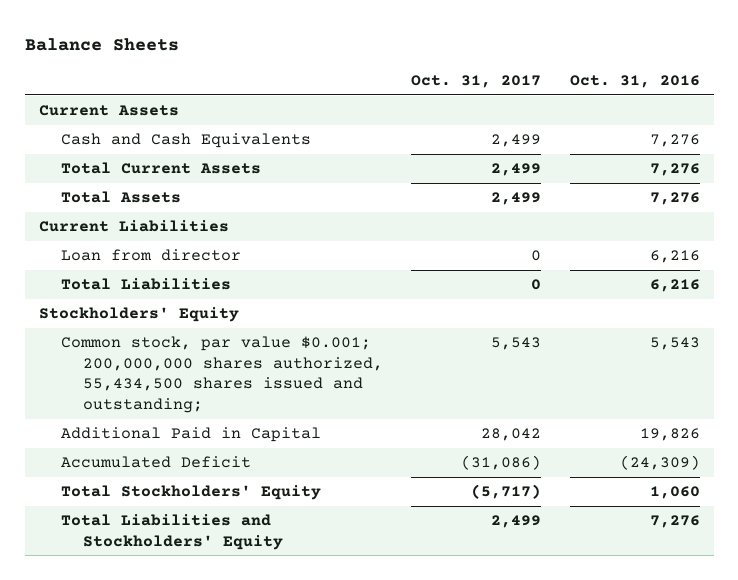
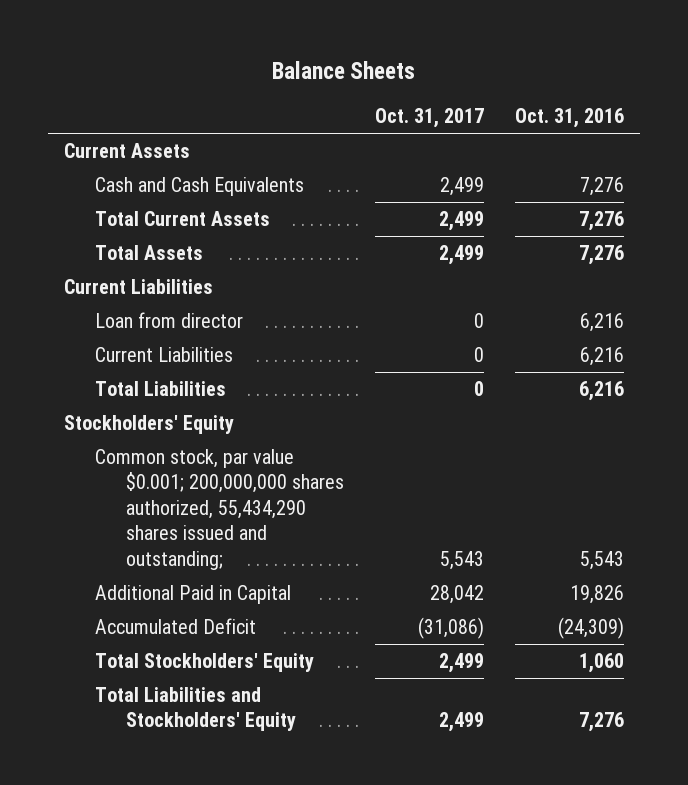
none -> [94,347,233,363] Current Liabilities
[61,335,384,414] Common stock, par value $0.001; 200,000,000 shares authorized, 55,434,500 shares issued and outstanding; -> [94,449,344,570] Common stock, par value $0.001; 200,000,000 shares authorized, 55,434,290 shares issued and outstanding;
[471,483,542,499] (5,717) -> [439,653,485,674] 2,499

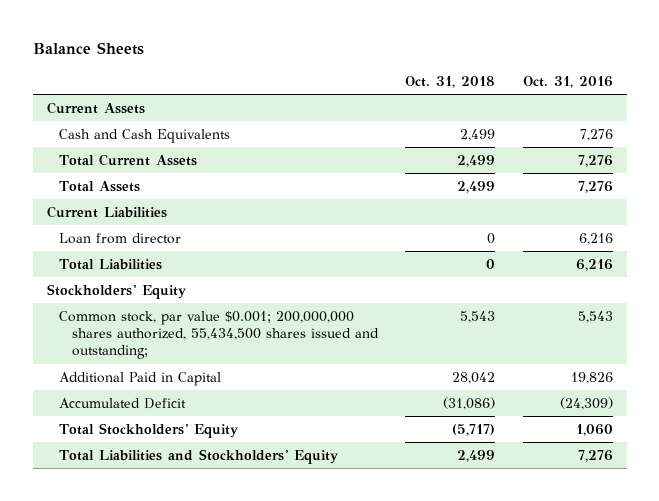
[375,108,485,129] Oct. 31, 2017 -> none
none -> [405,75,496,88] Oct. 31, 2018
[94,347,233,363] Current Liabilities -> none
[94,449,344,570] Common stock, par value $0.001; 200,000,000 shares authorized, 55,434,290 shares issued and outstanding; -> [59,310,379,360] Common stock, par value $0.001; 200,000,000 shares authorized, 55,434,500 shares issued and outstanding;

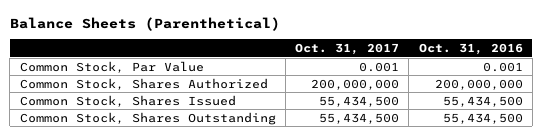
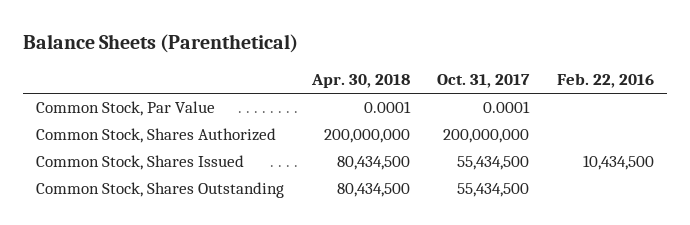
[418,42,523,55] Oct. 31, 2016 -> none
none -> [310,74,410,89] Apr. 30, 2018
none -> [556,73,654,89] Feb. 22, 2016
[359,61,400,72] 0.001 -> [483,101,531,114] 0.0001

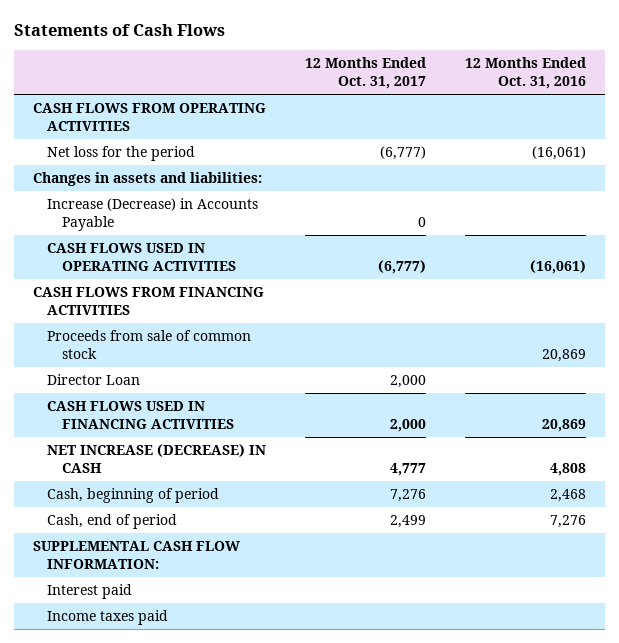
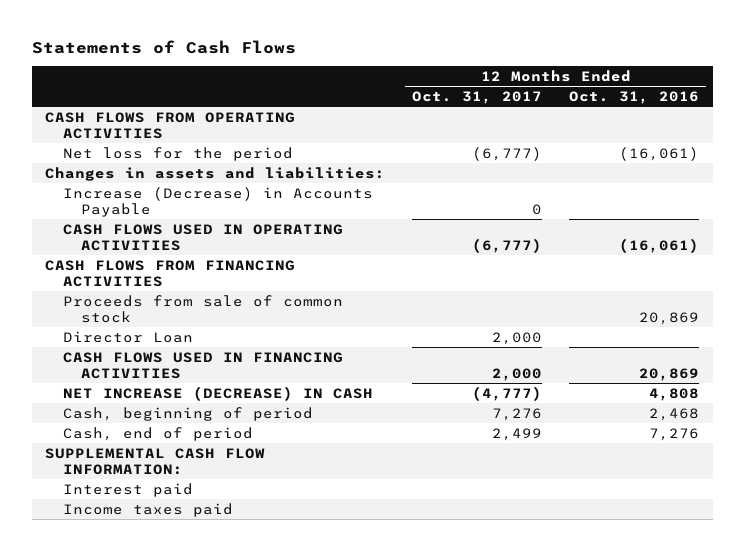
[390,463,427,477] 4,777 -> [472,385,543,401] (4,777)

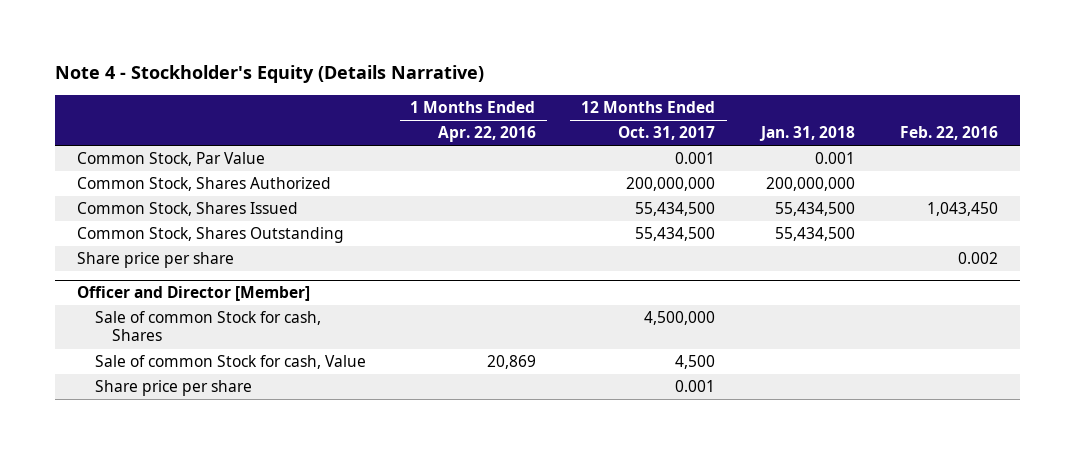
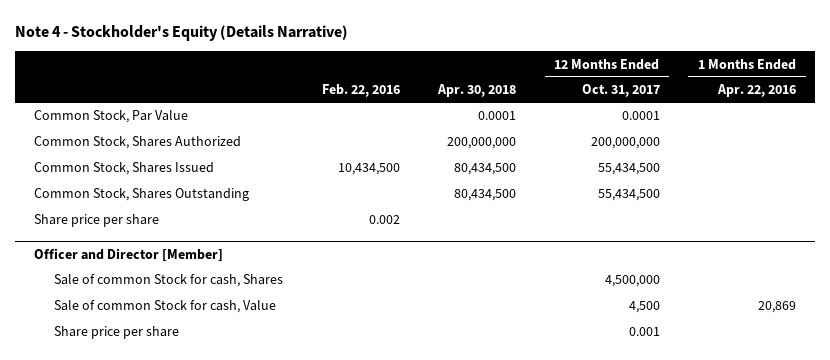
[758,126,855,142] Jan. 31, 2018 -> none
none -> [437,84,517,98] Apr. 30, 2018
[675,152,716,165] 0.001 -> [621,111,660,121] 0.0001
[926,202,998,217] 1,043,450 -> [337,163,400,176] 10,434,500

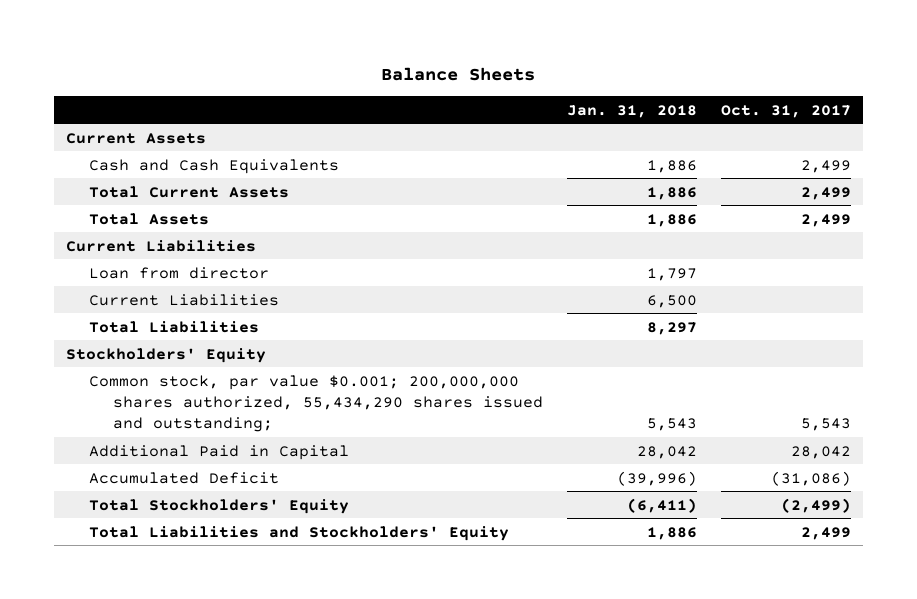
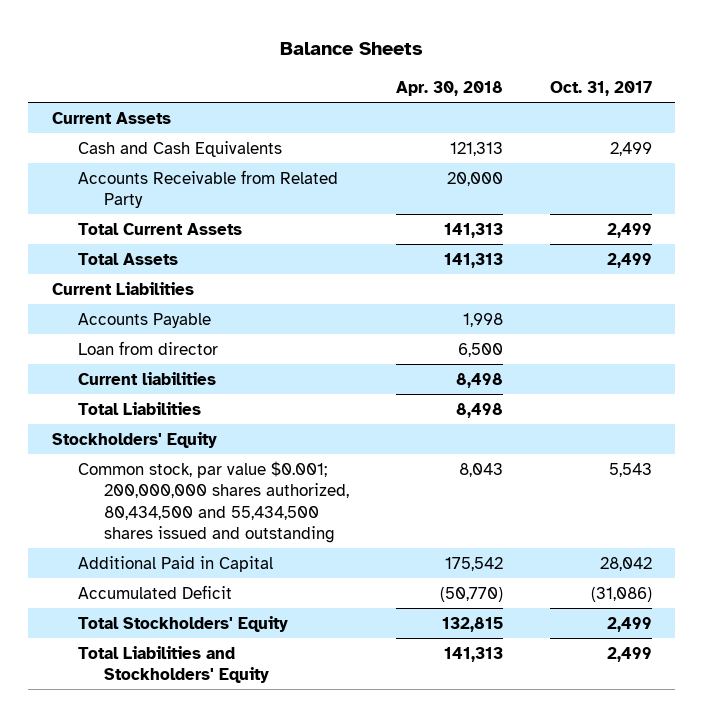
[567,104,698,118] Jan. 31, 2018 -> none
none -> [395,81,503,97] Apr. 30, 2018
none -> [77,169,338,209] Accounts Receivable from Related Party
none -> [77,312,211,328] Accounts Payable
[89,293,280,306] Current Liabilities -> [77,371,216,385] Current liabilities
[89,374,544,432] Common stock, par value $0.001; 200,000,000 shares authorized, 55,434,290 shares issued and outstanding; -> [77,460,349,544] Common stock, par value $0.001; 200,000,000 shares authorized, 80,434,500 and 55,434,500 shares issued and outstanding
[781,497,852,513] (2,499) -> [606,616,652,632] 2,499

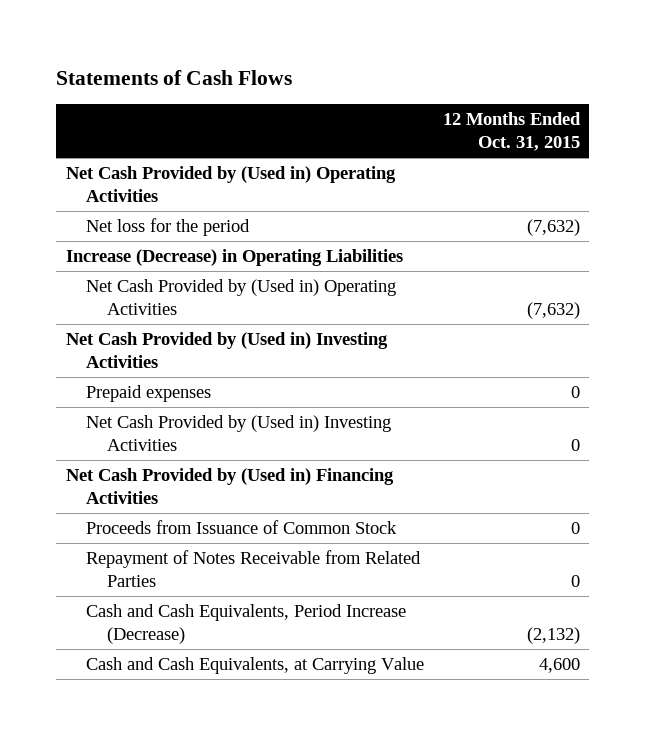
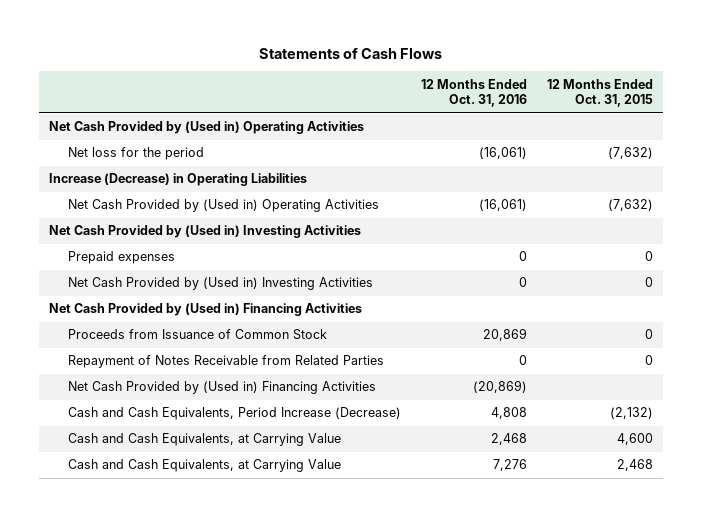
none -> [421,78,528,108] 12 Months Ended Oct. 31, 2016
none -> [68,381,377,395] Net Cash Provided by (Used in) Financing Activities
none -> [68,459,342,473] Cash and Cash Equivalents, at Carrying Value

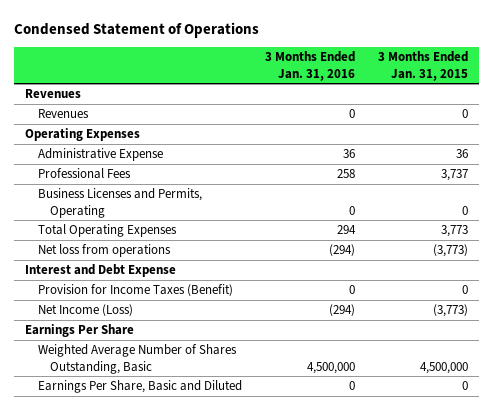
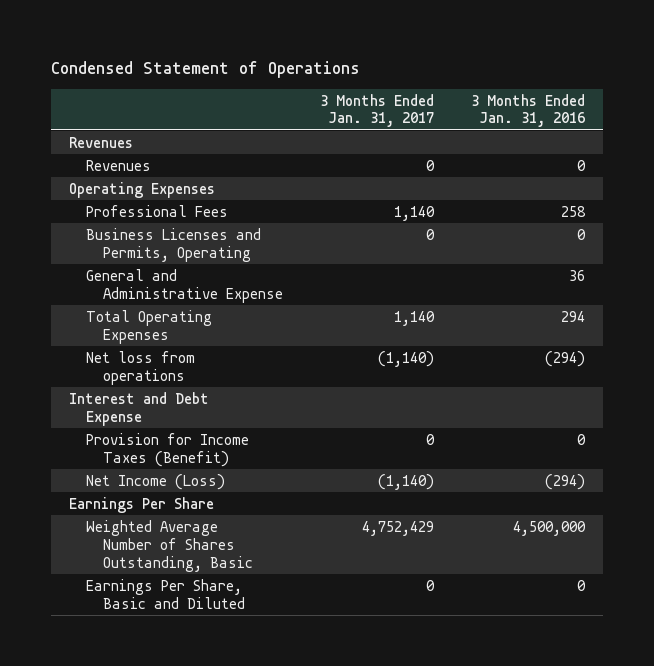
[377,51,468,81] 3 Months Ended Jan. 31, 2015 -> none
none -> [319,93,434,128] 3 Months Ended Jan. 31, 2017
[37,148,163,162] Administrative Expense -> none
none -> [86,268,283,303] General and Administrative Expense

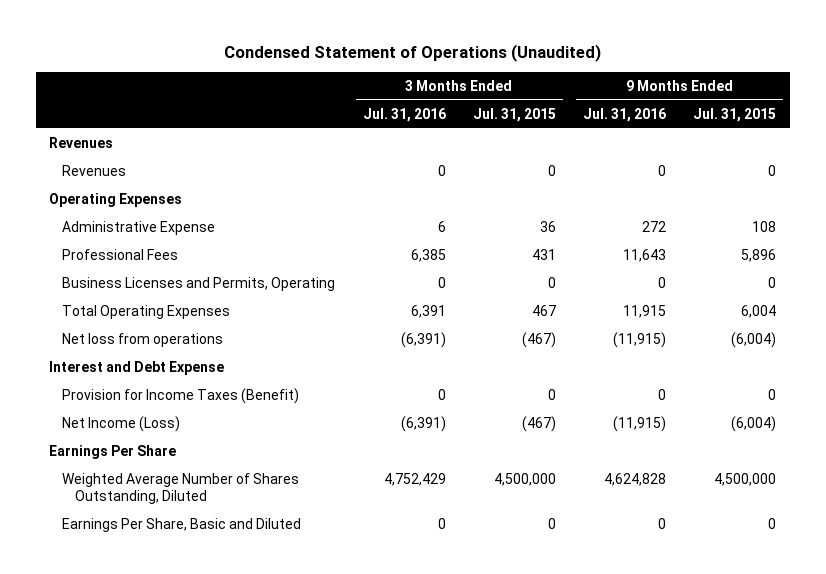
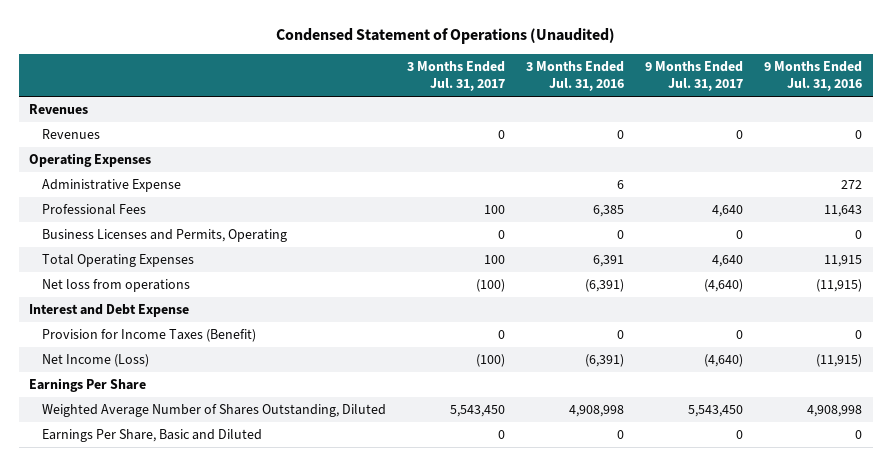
[472,107,556,122] Jul. 31, 2015 -> none
[693,107,777,122] Jul. 31, 2015 -> none
none -> [407,61,506,92] 3 Months Ended Jul. 31, 2017
none -> [645,61,744,92] 9 Months Ended Jul. 31, 2017
[383,472,446,486] 4,752,429 -> [569,405,625,418] 4,908,998
[603,472,666,486] 4,624,828 -> [807,405,863,418] 4,908,998

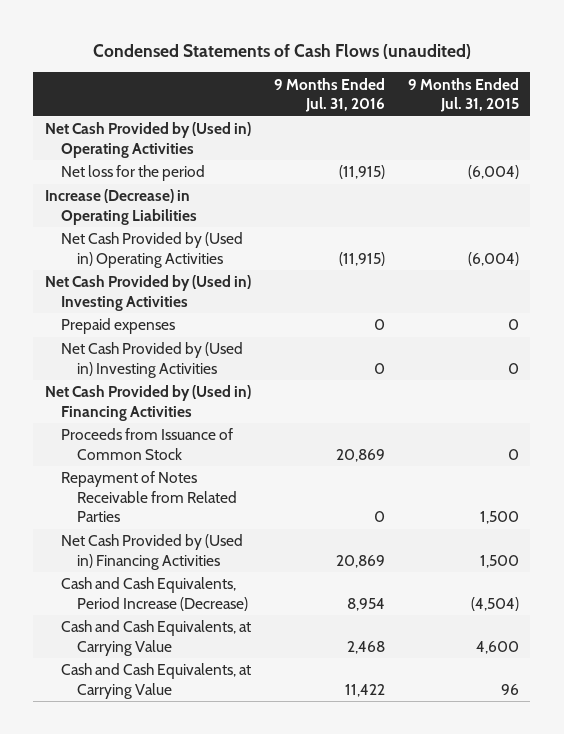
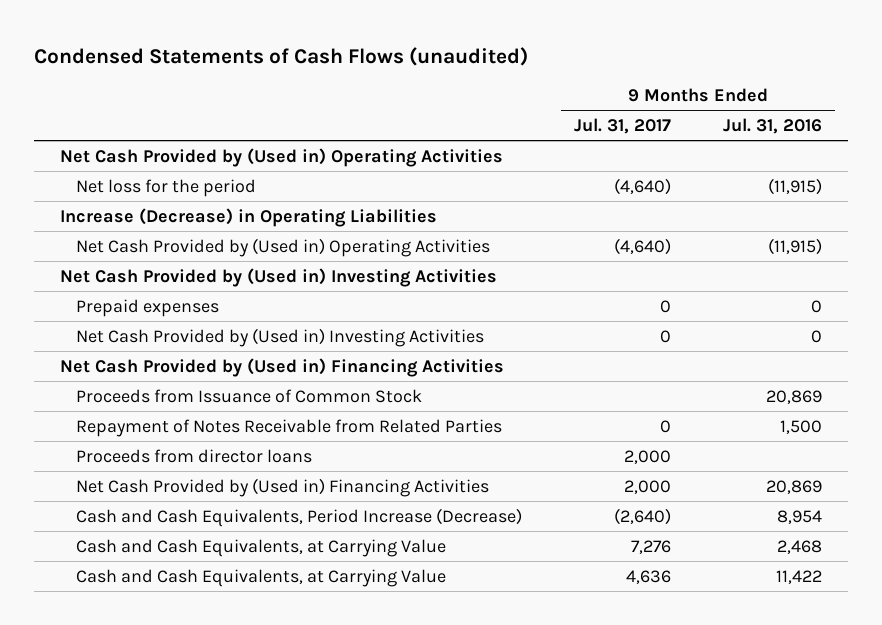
[407,77,519,113] 9 Months Ended Jul. 31, 2015 -> none
none -> [574,117,672,134] Jul. 31, 2017
[373,511,385,523] 0 -> [780,419,823,434] 1,500
none -> [76,448,313,463] Proceeds from director loans

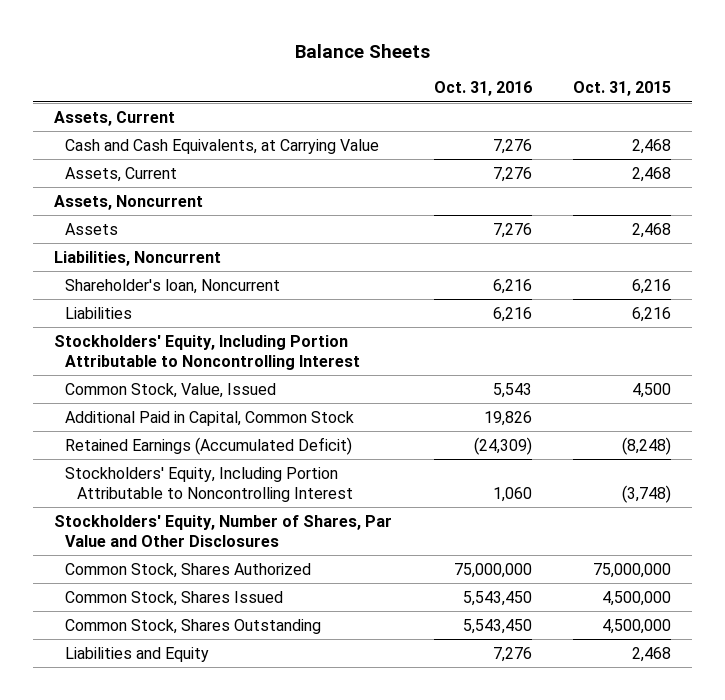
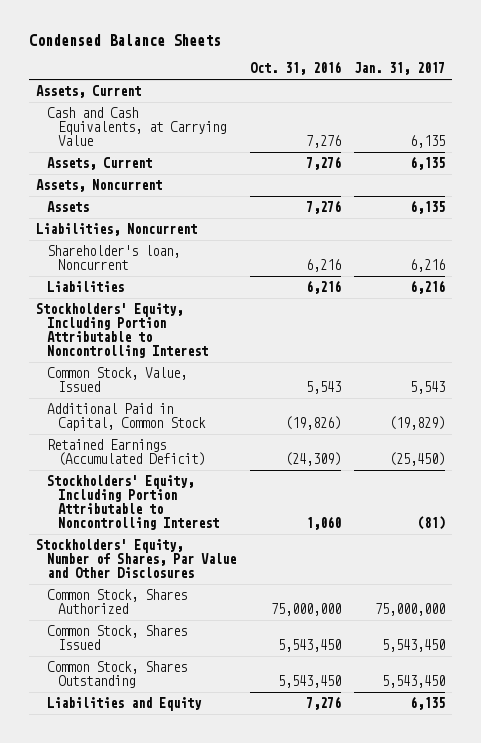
[294,43,430,58] Balance Sheets -> [29,34,222,47] Condensed Balance Sheets
[573,81,672,97] Oct. 31, 2015 -> none
none -> [354,62,446,76] Jan. 31, 2017
[483,410,532,426] 19,826 -> [284,416,341,431] (19,826)

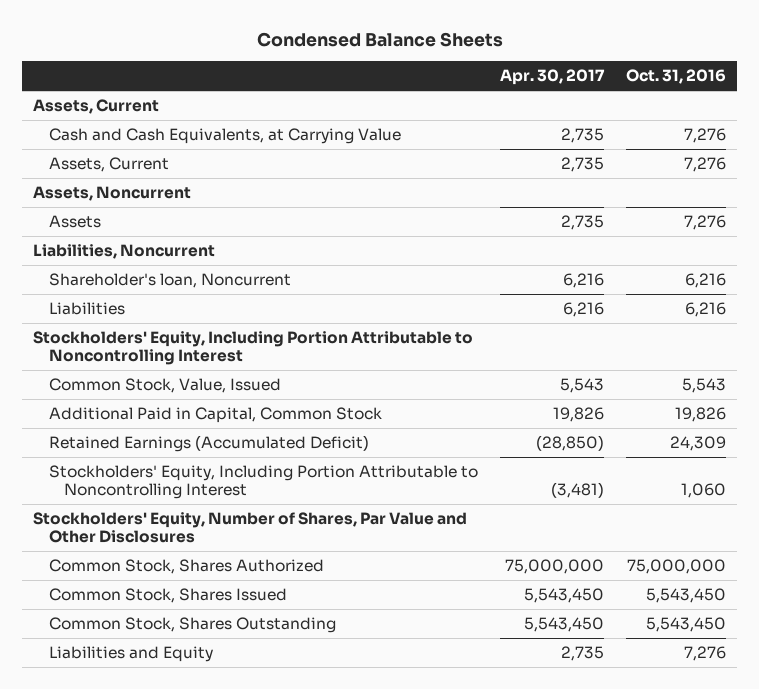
[354,62,446,76] Jan. 31, 2017 -> none
none -> [499,69,605,86] Apr. 30, 2017
[284,416,341,431] (19,826) -> [674,407,726,423] 19,826
[284,452,341,467] (24,309) -> [669,436,726,452] 24,309

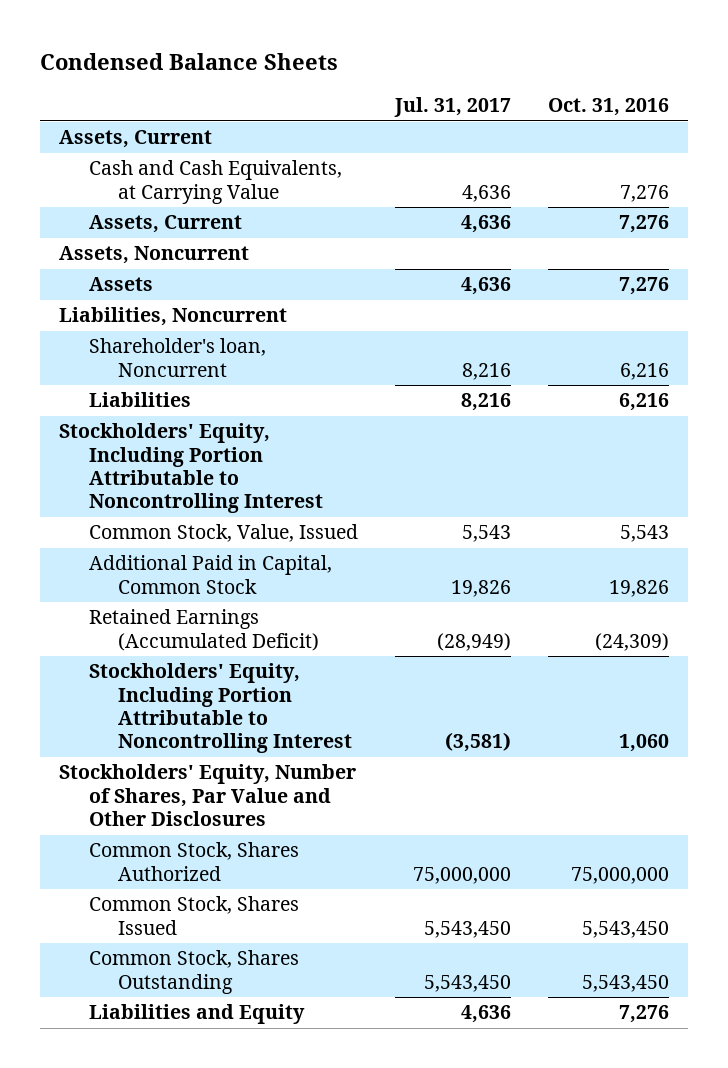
[499,69,605,86] Apr. 30, 2017 -> none
none -> [393,97,511,118] Jul. 31, 2017
[669,436,726,452] 24,309 -> [595,632,670,651] (24,309)

